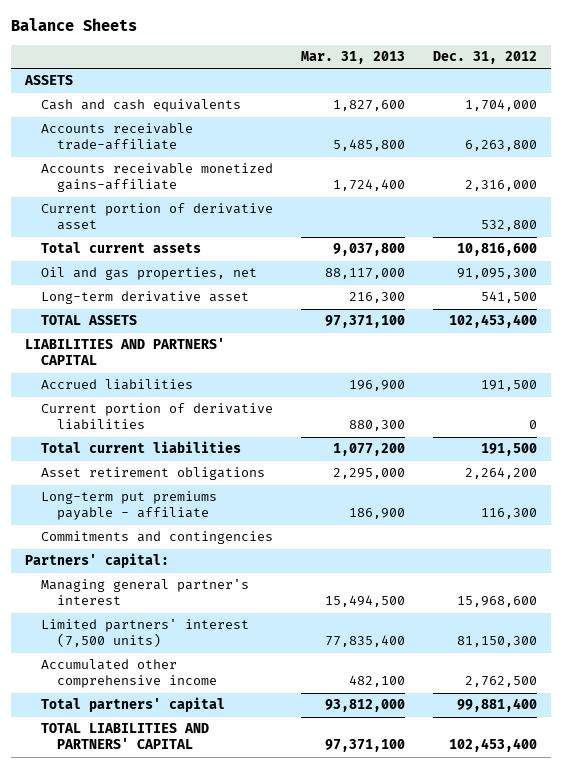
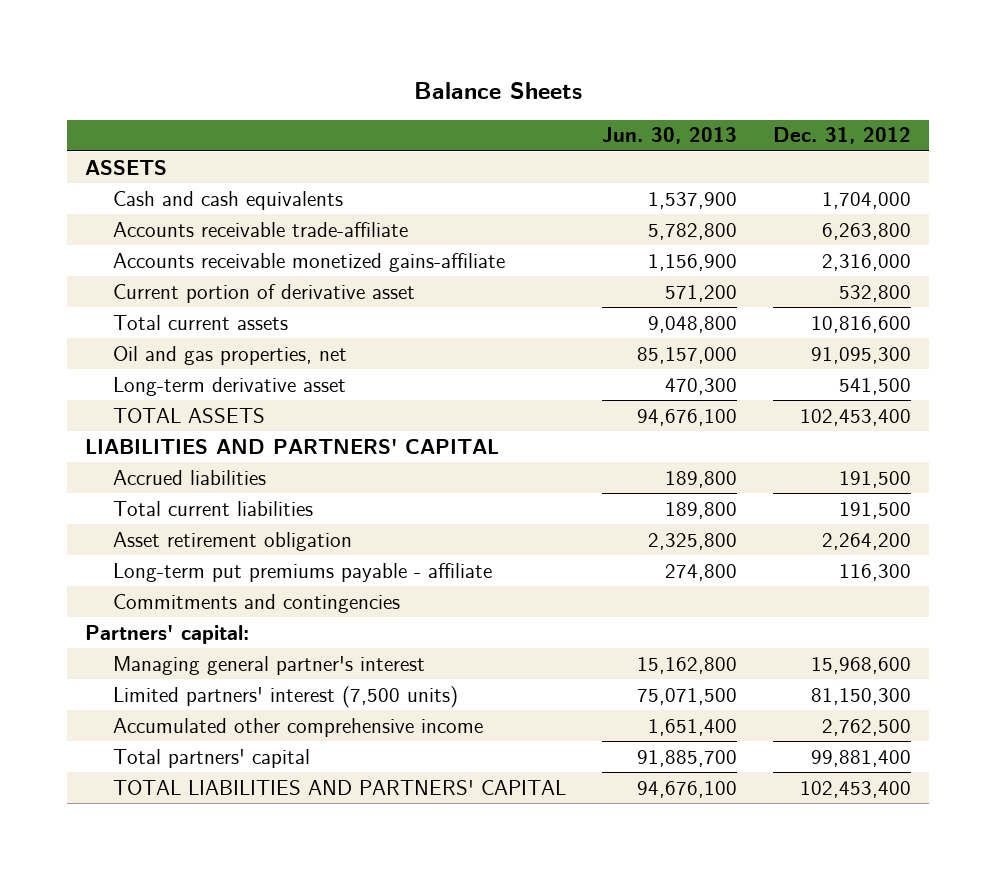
[301,51,406,65] Mar. 31, 2013 -> none
none -> [601,127,737,145] Jun. 30, 2013
[41,403,274,431] Current portion of derivative liabilities -> none
[41,467,266,481] Asset retirement obligations -> [112,531,352,551] Asset retirement obligation

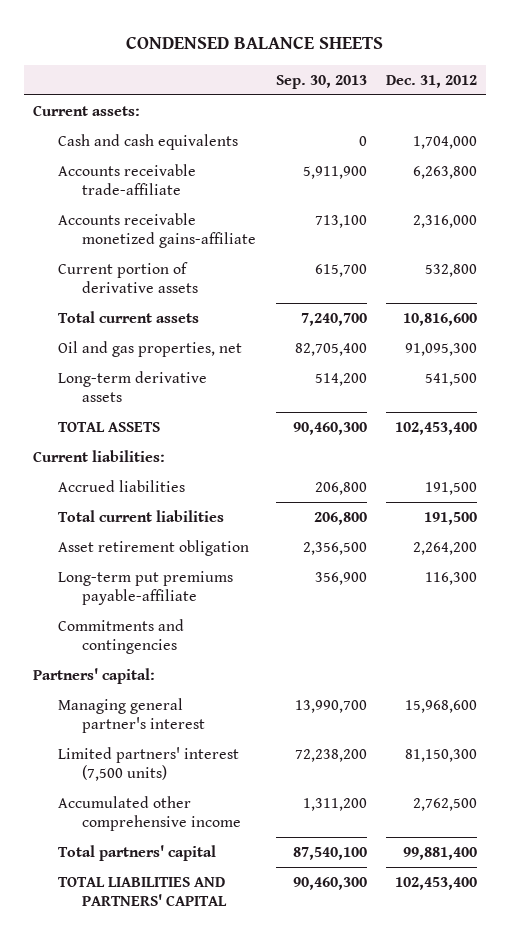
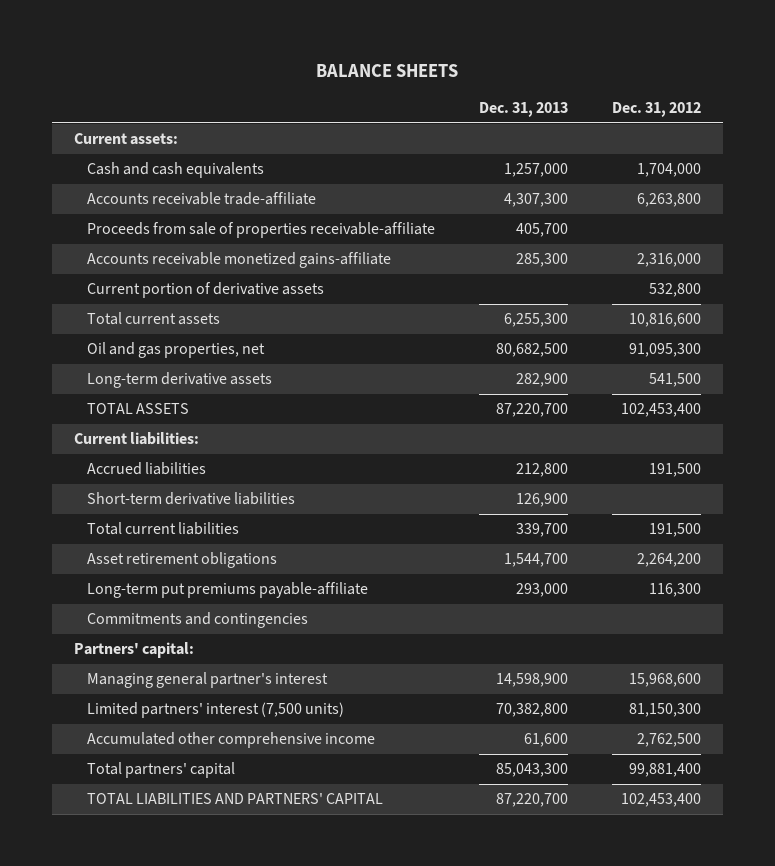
[125,35,383,49] CONDENSED BALANCE SHEETS -> [316,63,459,77] BALANCE SHEETS
[275,74,367,89] Sep. 30, 2013 -> none
none -> [478,102,568,118] Dec. 31, 2013
none -> [86,222,435,239] Proceeds from sale of properties receivable-affiliate
none -> [86,492,295,506] Short-term derivative liabilities
[57,540,249,557] Asset retirement obligation -> [86,552,277,569] Asset retirement obligations

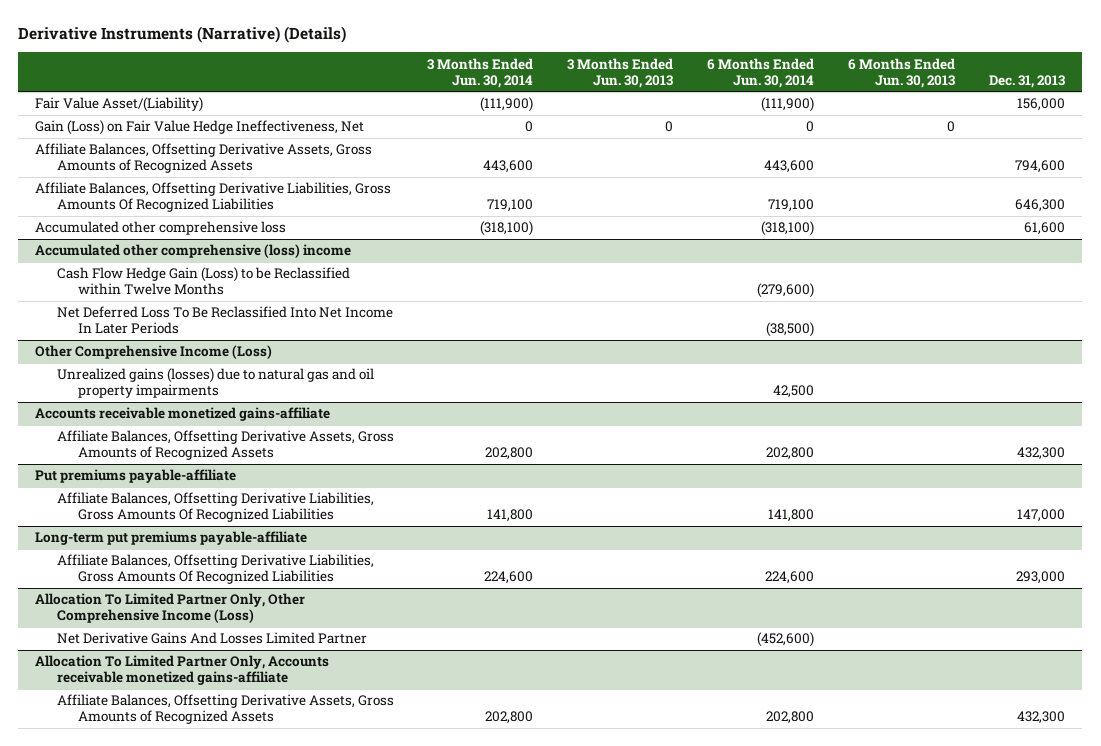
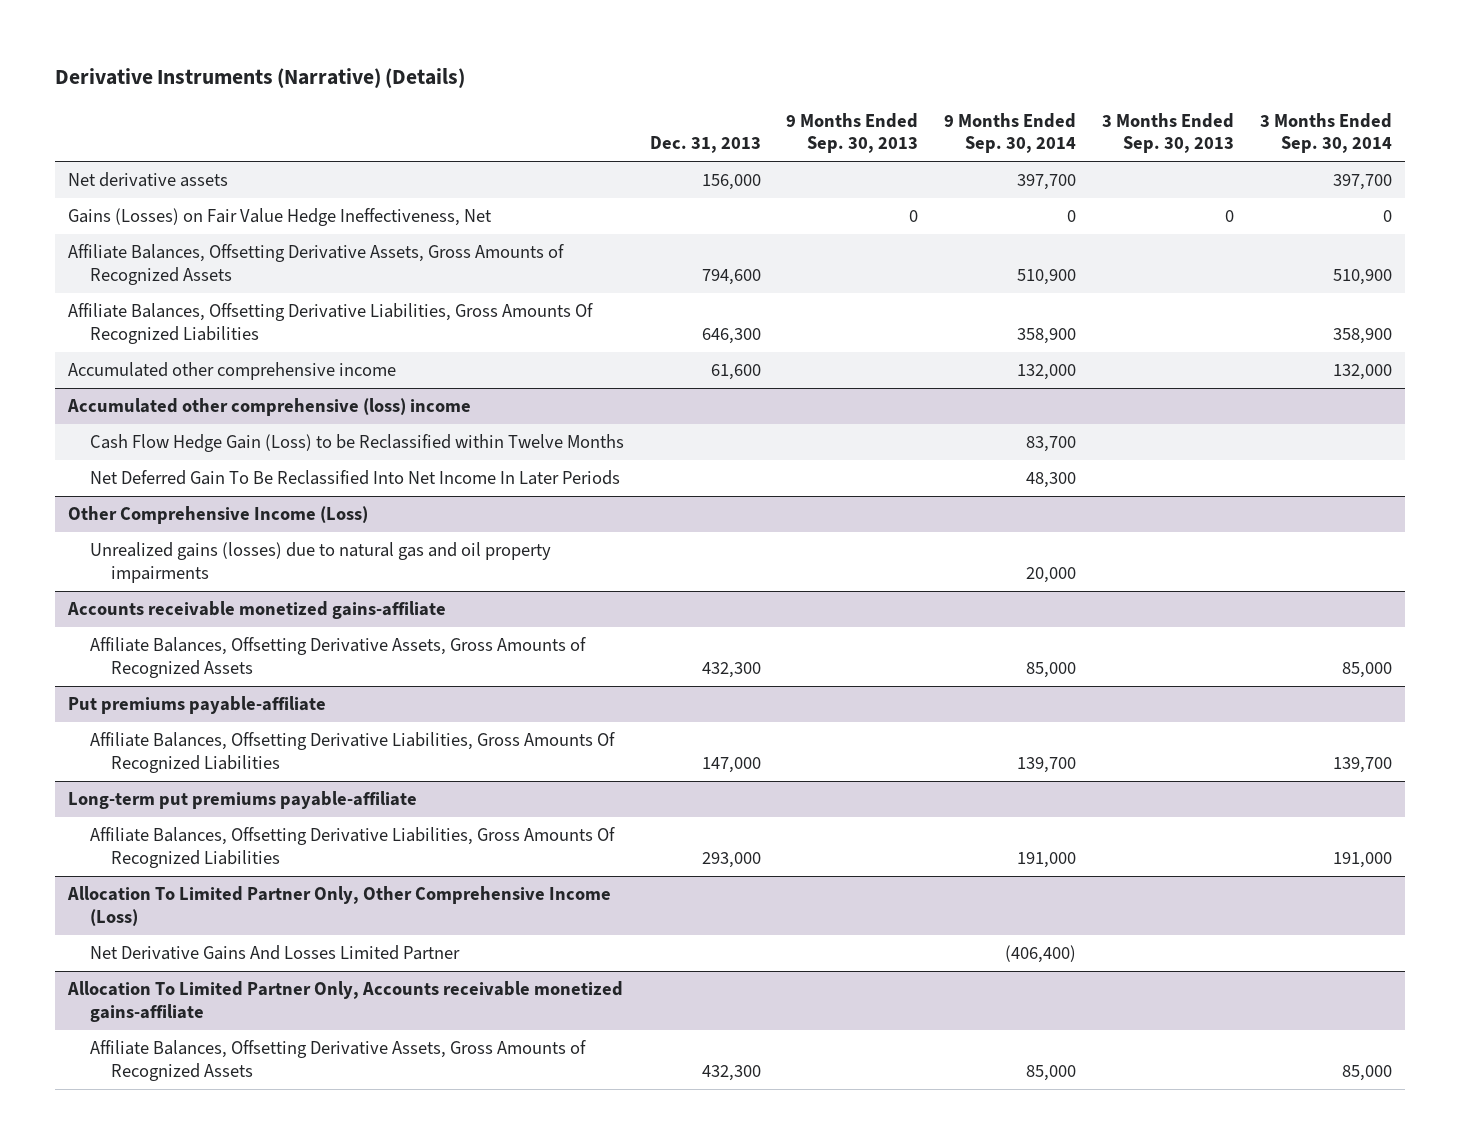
[427,57,534,88] 3 Months Ended Jun. 30, 2014 -> none
[567,57,674,88] 3 Months Ended Jun. 30, 2013 -> none
[707,57,815,88] 6 Months Ended Jun. 30, 2014 -> none
[848,57,956,88] 6 Months Ended Jun. 30, 2013 -> none
none -> [786,112,919,154] 9 Months Ended Sep. 30, 2013
none -> [944,112,1077,154] 9 Months Ended Sep. 30, 2014
none -> [1102,112,1235,154] 3 Months Ended Sep. 30, 2013
none -> [1260,112,1393,154] 3 Months Ended Sep. 30, 2014
[35,97,204,113] Fair Value Asset/(Liability) -> [68,172,229,188] Net derivative assets
[35,120,365,136] Gain (Loss) on Fair Value Hedge Ineffectiveness, Net -> [68,208,493,227] Gains (Losses) on Fair Value Hedge Ineffectiveness, Net
[35,221,287,236] Accumulated other comprehensive loss -> [68,362,397,381] Accumulated other comprehensive income
[56,306,393,335] Net Deferred Loss To Be Reclassified Into Net Income In Later Periods -> [89,470,620,486] Net Deferred Gain To Be Reclassified Into Net Income In Later Periods

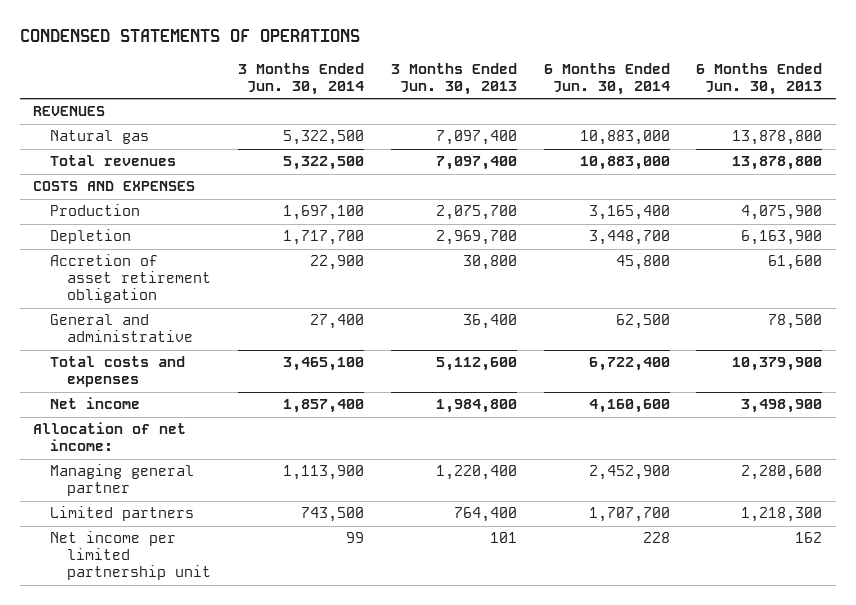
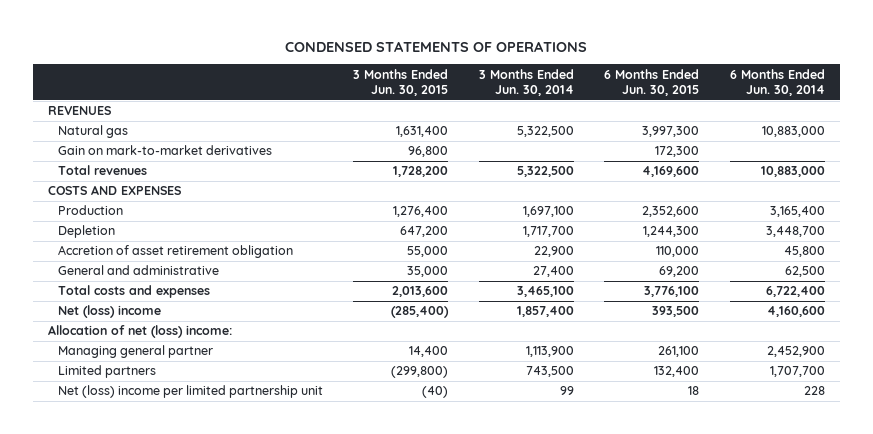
[390,62,517,95] 3 Months Ended Jun. 30, 2013 -> none
[696,62,823,95] 6 Months Ended Jun. 30, 2013 -> none
none -> [353,68,449,97] 3 Months Ended Jun. 30, 2015
none -> [604,68,700,97] 6 Months Ended Jun. 30, 2015
none -> [57,145,272,156] Gain on mark-to-market derivatives
[49,397,140,410] Net income -> [57,305,161,319] Net (loss) income
[33,422,187,452] Allocation of net income: -> [47,325,232,339] Allocation of net (loss) income:
[49,531,211,581] Net income per limited partnership unit -> [57,385,323,399] Net (loss) income per limited partnership unit

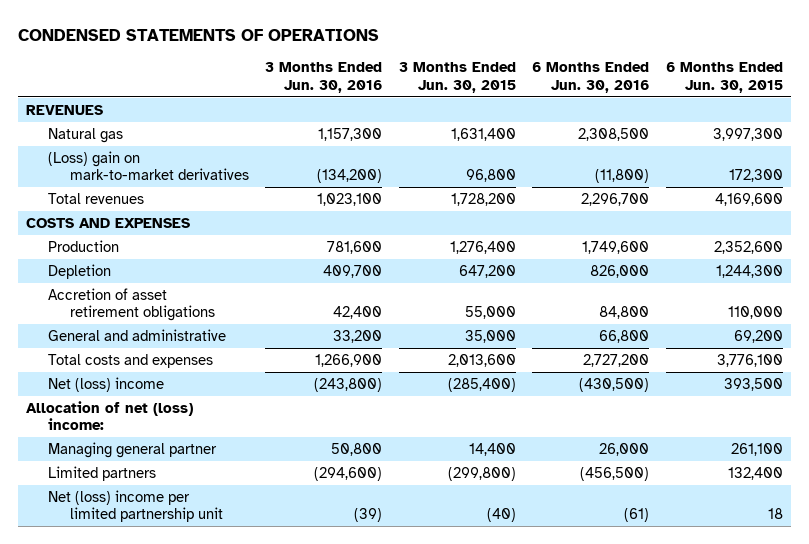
[478,68,574,97] 3 Months Ended Jun. 30, 2014 -> none
[729,68,825,97] 6 Months Ended Jun. 30, 2014 -> none
none -> [265,62,383,93] 3 Months Ended Jun. 30, 2016
none -> [532,62,650,93] 6 Months Ended Jun. 30, 2016
[57,145,272,156] Gain on mark-to-market derivatives -> [47,150,249,181] (Loss) gain on mark-to-market derivatives
[57,245,293,259] Accretion of asset retirement obligation -> [47,287,215,322] Accretion of asset retirement obligations

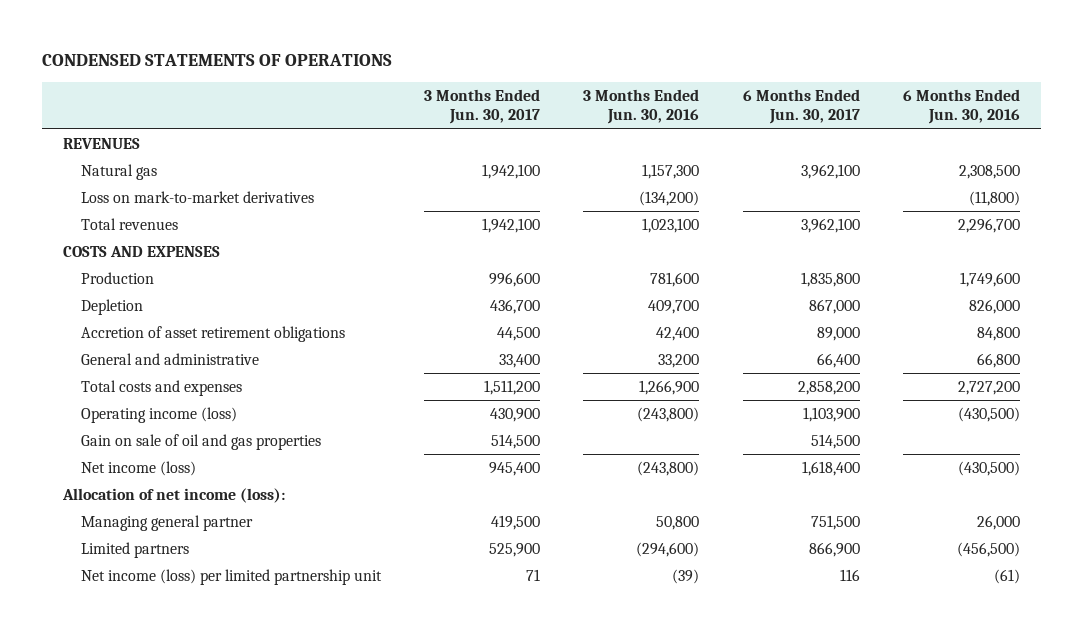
[398,62,516,93] 3 Months Ended Jun. 30, 2015 -> none
[665,62,783,93] 6 Months Ended Jun. 30, 2015 -> none
none -> [424,88,541,125] 3 Months Ended Jun. 30, 2017
none -> [742,88,860,125] 6 Months Ended Jun. 30, 2017
[47,150,249,181] (Loss) gain on mark-to-market derivatives -> [80,190,314,203] Loss on mark-to-market derivatives
none -> [80,406,237,423] Operating income (loss)
none -> [80,433,321,450] Gain on sale of oil and gas properties
[47,376,164,392] Net (loss) income -> [80,460,196,476] Net income (loss)
[26,400,194,431] Allocation of net (loss) income: -> [62,487,286,503] Allocation of net income (loss):
[47,489,223,523] Net (loss) income per limited partnership unit -> [80,568,382,585] Net income (loss) per limited partnership unit

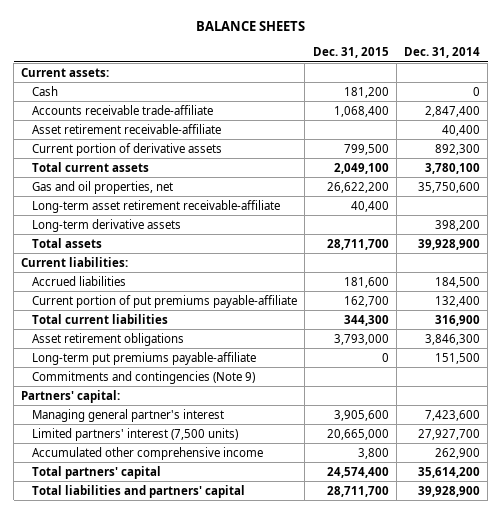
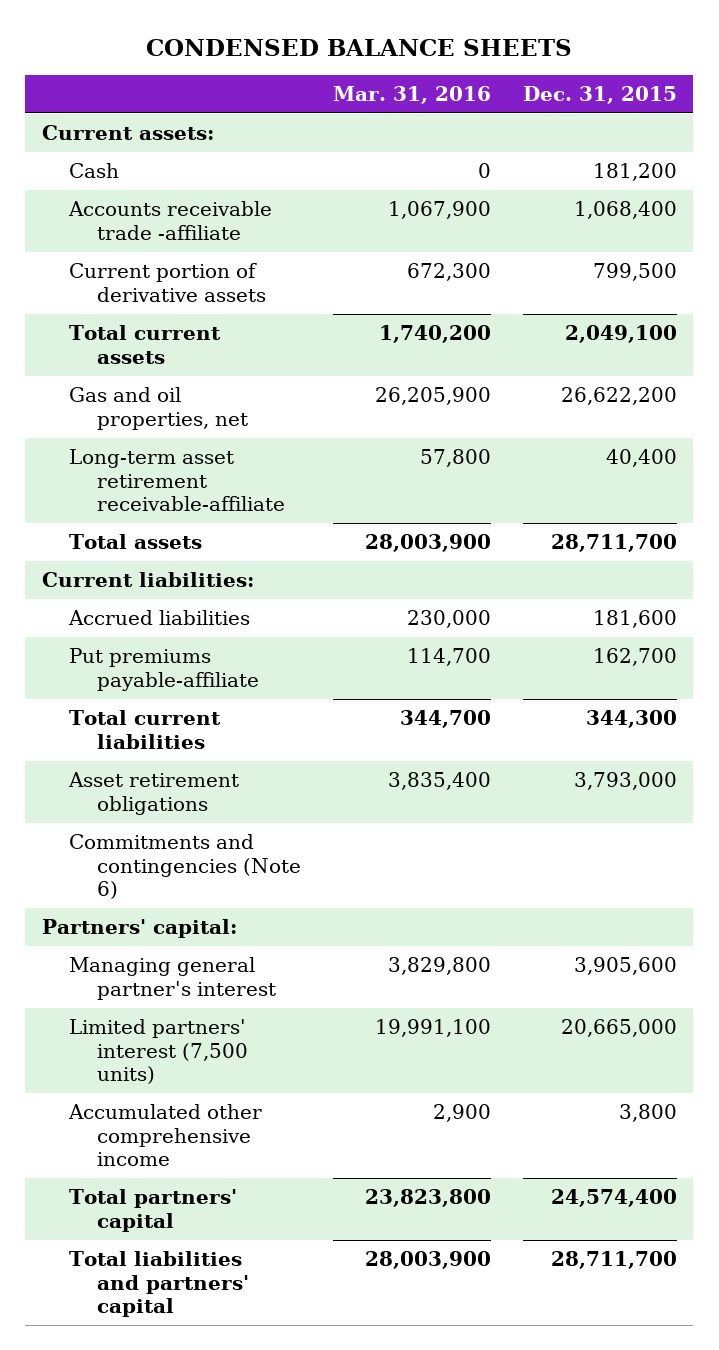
[195,21,305,32] BALANCE SHEETS -> [146,38,573,56] CONDENSED BALANCE SHEETS
[403,47,480,59] Dec. 31, 2014 -> none
none -> [333,85,492,104] Mar. 31, 2016
[32,123,222,134] Asset retirement receivable-affiliate -> none
[32,104,214,115] Accounts receivable trade-affiliate -> [68,201,273,240] Accounts receivable trade -affiliate
[32,218,182,232] Long-term derivative assets -> none
[32,294,298,308] Current portion of put premiums payable-affiliate -> [69,648,260,691] Put premiums payable-affiliate
[32,351,257,365] Long-term put premiums payable-affiliate -> none
[32,370,256,384] Commitments and contingencies (Note 9) -> [69,834,302,900] Commitments and contingencies (Note 6)

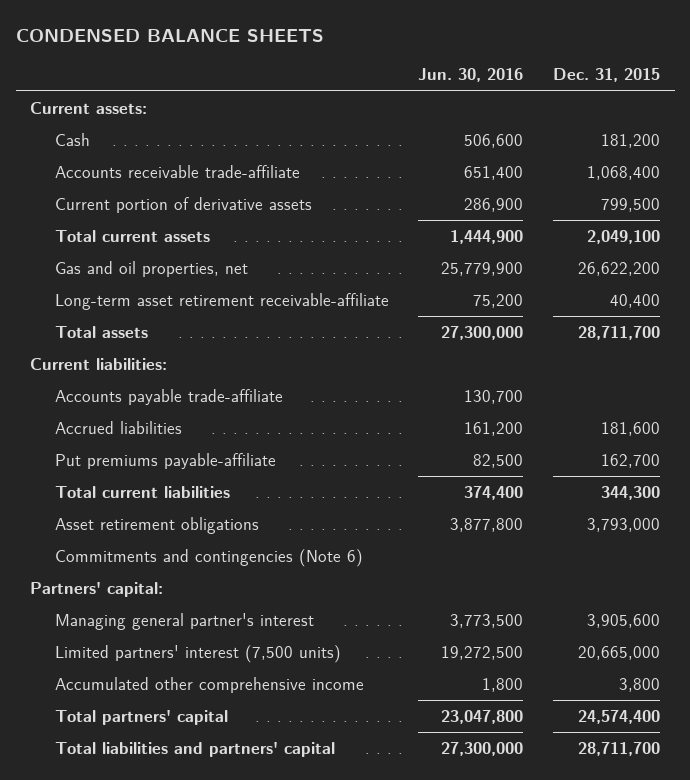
[333,85,492,104] Mar. 31, 2016 -> none
none -> [418,68,524,83] Jun. 30, 2016
[68,201,273,240] Accounts receivable trade -affiliate -> [54,165,300,179] Accounts receivable trade-affiliate
none -> [54,389,283,406] Accounts payable trade-affiliate

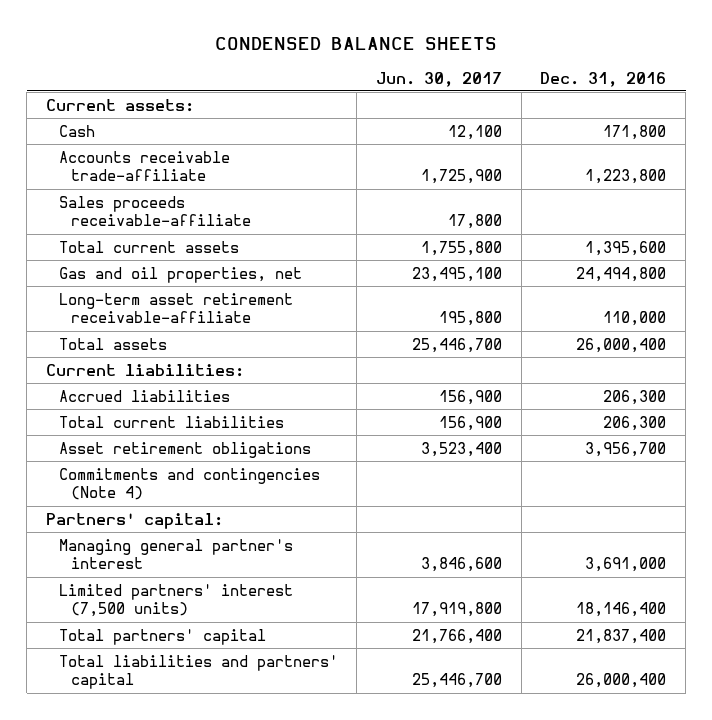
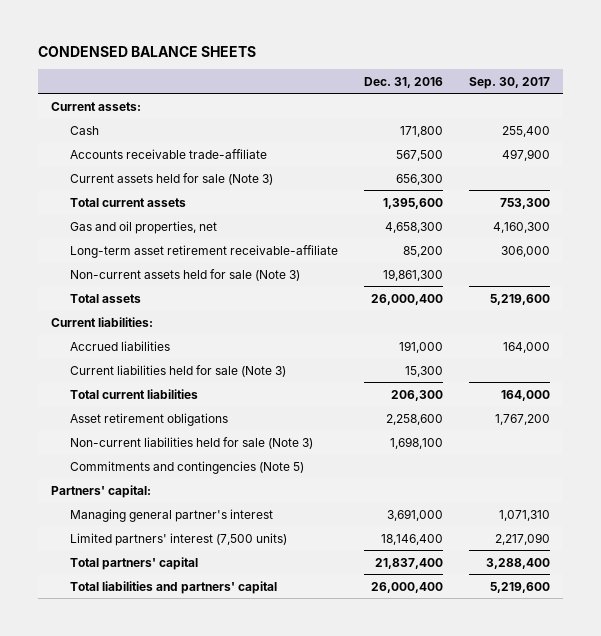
[375,71,502,87] Jun. 30, 2017 -> none
none -> [469,76,551,89] Sep. 30, 2017
[58,195,252,227] Sales proceeds receivable-affiliate -> none
[585,169,667,185] 1,223,800 -> [395,149,443,161] 567,500
none -> [69,172,273,185] Current assets held for sale (Note 3)
[576,266,667,282] 24,494,800 -> [384,221,443,233] 4,658,300
[603,311,667,327] 110,000 -> [402,245,443,257] 85,200
none -> [69,268,300,281] Non-current assets held for sale (Note 3)
[603,389,667,405] 206,300 -> [398,340,443,353] 191,000
none -> [69,364,286,377] Current liabilities held for sale (Note 3)
[585,441,667,457] 3,956,700 -> [385,413,443,425] 2,258,600
none -> [69,436,313,449] Non-current liabilities held for sale (Note 3)
[58,467,320,501] Commitments and contingencies (Note 4) -> [69,460,304,474] Commitments and contingencies (Note 5)

